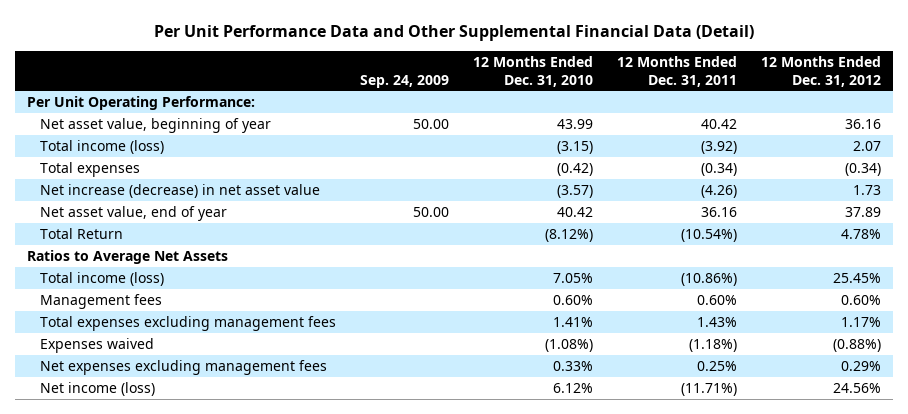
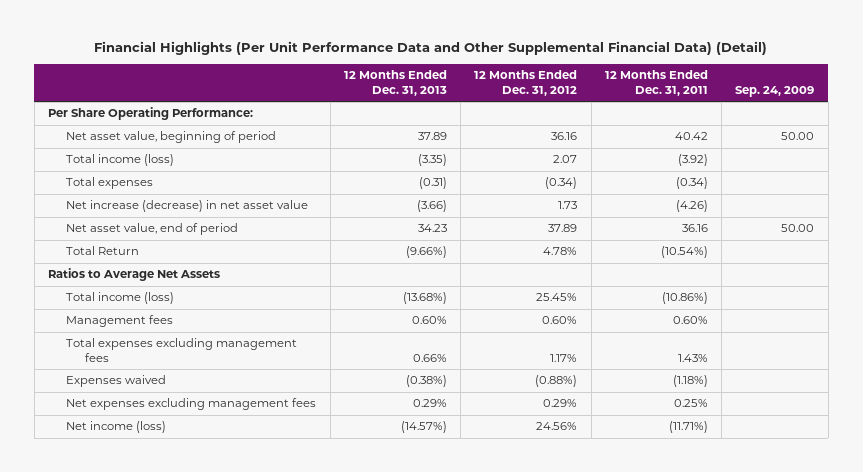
[154,25,755,42] Per Unit Performance Data and Other Supplemental Financial Data (Detail) -> [94,41,768,56] Financial Highlights (Per Unit Performance Data and Other Supplemental Financial Data) (Detail)
[473,55,594,87] 12 Months Ended Dec. 31, 2010 -> none
none -> [343,70,447,96] 12 Months Ended Dec. 31, 2013
[27,95,256,110] Per Unit Operating Performance: -> [48,107,254,121] Per Share Operating Performance:
[40,117,272,133] Net asset value, beginning of year -> [66,131,277,144] Net asset value, beginning of period
[40,205,228,221] Net asset value, end of year -> [66,223,239,236] Net asset value, end of period

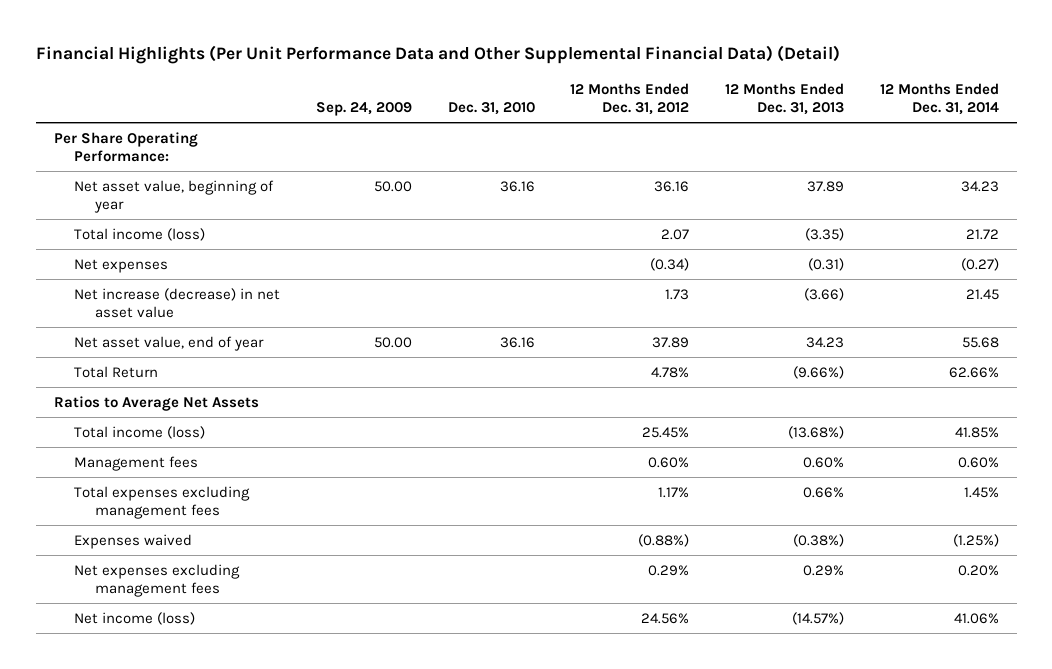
[604,70,708,96] 12 Months Ended Dec. 31, 2011 -> none
none -> [447,102,535,116] Dec. 31, 2010
none -> [879,83,999,116] 12 Months Ended Dec. 31, 2014
[66,131,277,144] Net asset value, beginning of period -> [74,179,275,213] Net asset value, beginning of year
[66,177,154,190] Total expenses -> [74,258,169,273] Net expenses
[66,223,239,236] Net asset value, end of period -> [74,335,265,351] Net asset value, end of year

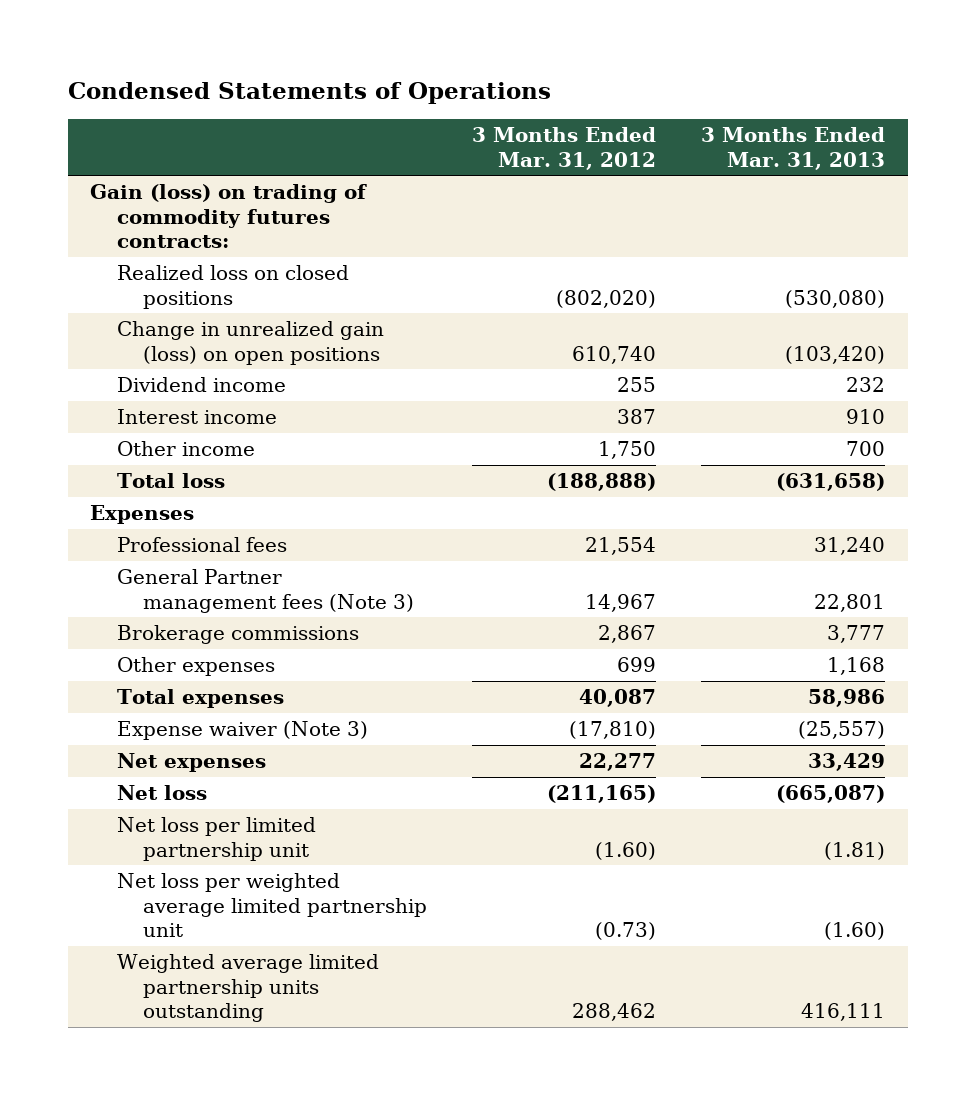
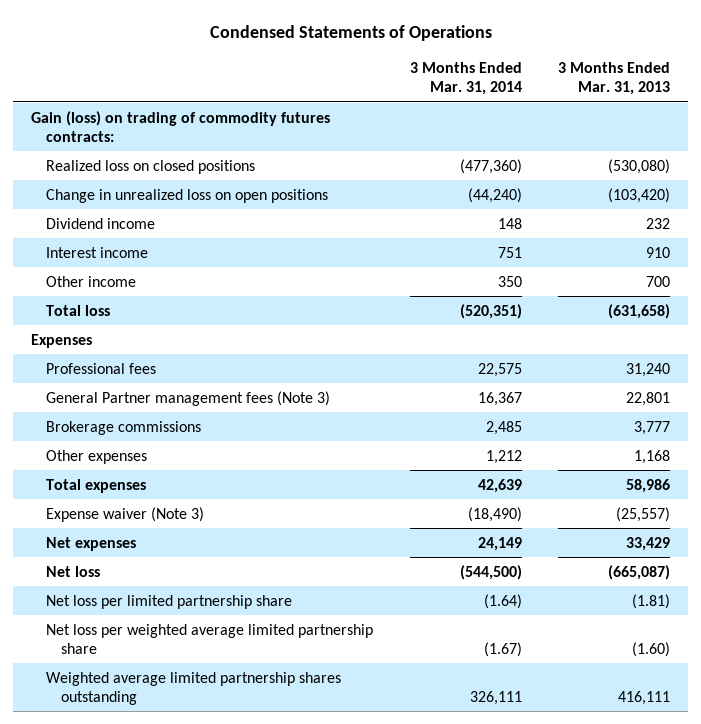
[472,127,657,170] 3 Months Ended Mar. 31, 2012 -> none
none -> [409,62,522,96] 3 Months Ended Mar. 31, 2014
[116,321,384,365] Change in unrealized gain (loss) on open positions -> [46,188,329,203] Change in unrealized loss on open positions
[116,817,316,861] Net loss per limited partnership unit -> [46,594,293,609] Net loss per limited partnership share
[116,873,428,938] Net loss per weighted average limited partnership unit -> [46,623,374,654] Net loss per weighted average limited partnership share
[116,954,379,1023] Weighted average limited partnership units outstanding -> [46,671,342,705] Weighted average limited partnership shares outstanding

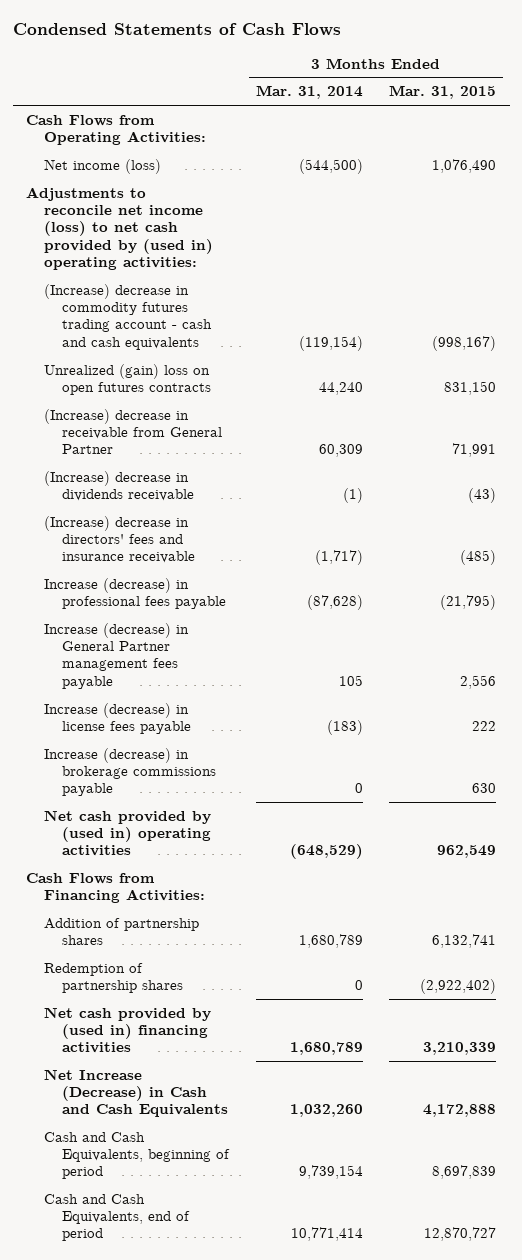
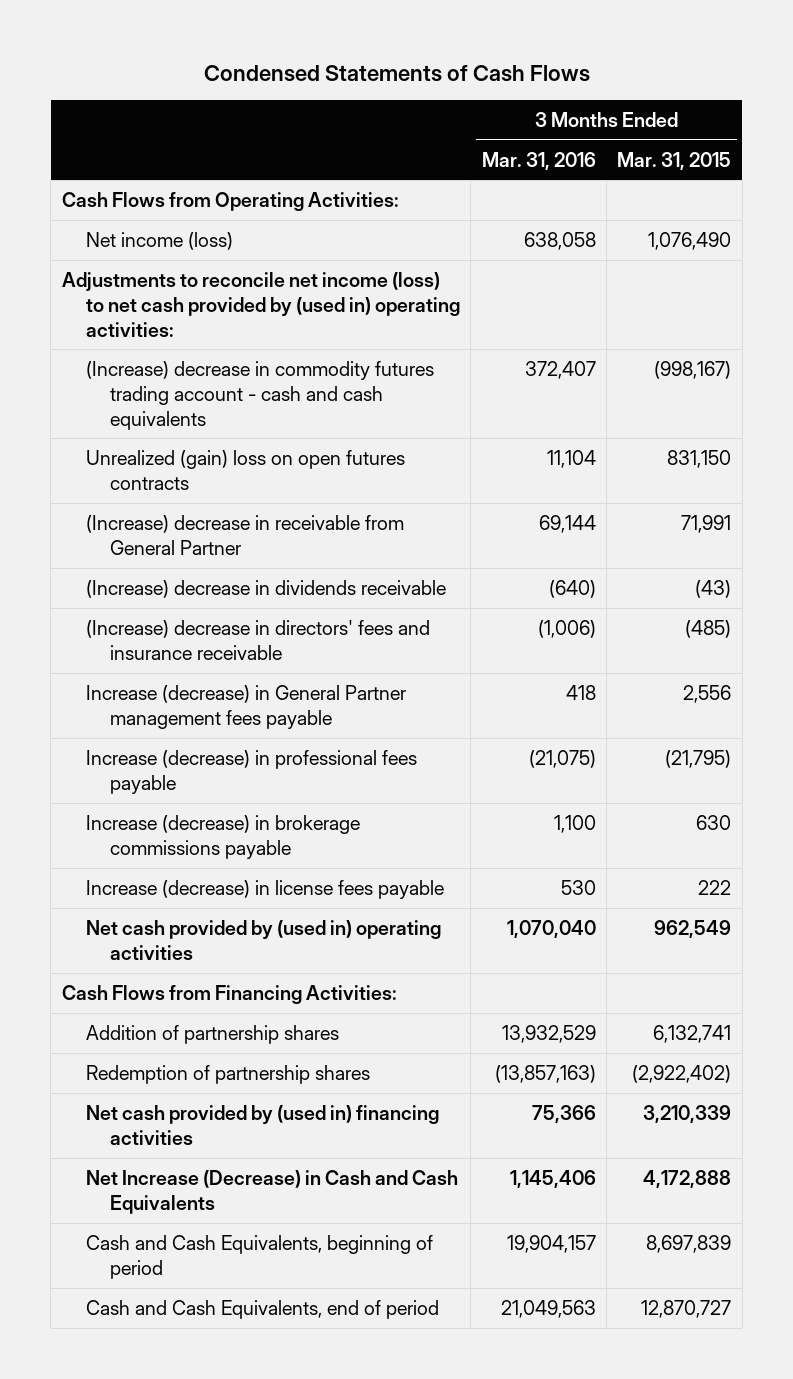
[255,85,363,100] Mar. 31, 2014 -> none
none -> [481,151,596,170] Mar. 31, 2016
[44,577,227,610] Increase (decrease) in professional fees payable -> [86,749,418,794] Increase (decrease) in professional fees payable
[44,702,192,735] Increase (decrease) in license fees payable -> [86,879,445,899] Increase (decrease) in license fees payable

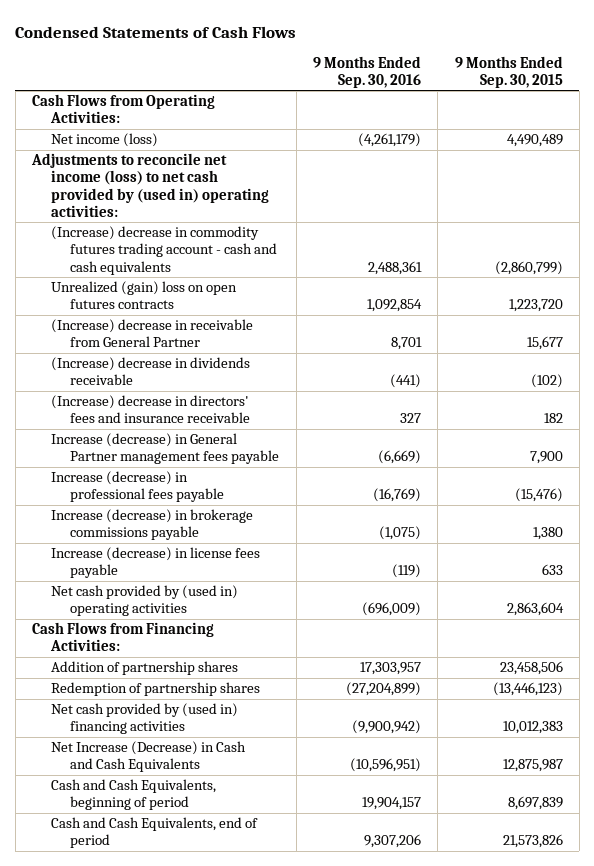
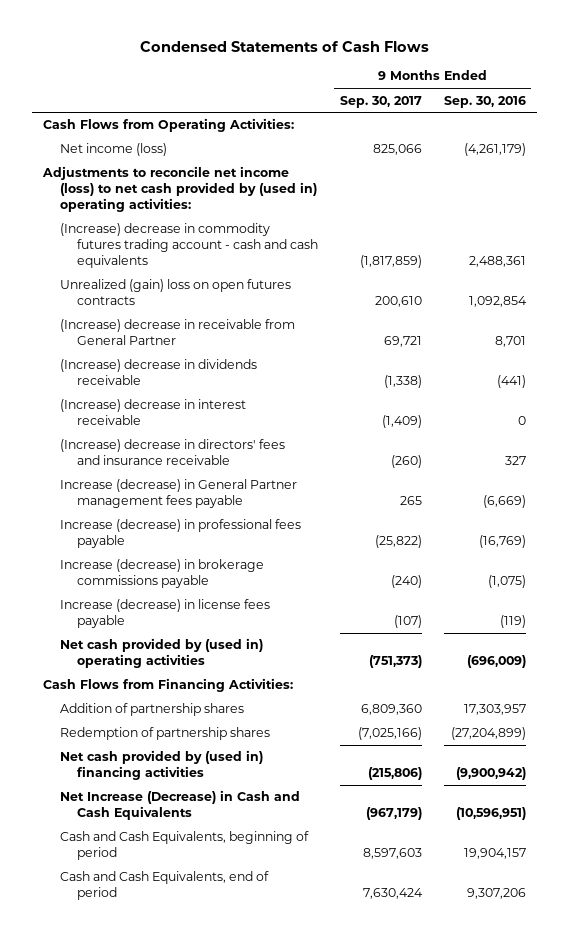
[454,55,563,88] 9 Months Ended Sep. 30, 2015 -> none
none -> [339,95,422,108] Sep. 30, 2017
none -> [60,399,247,426] (Increase) decrease in interest receivable

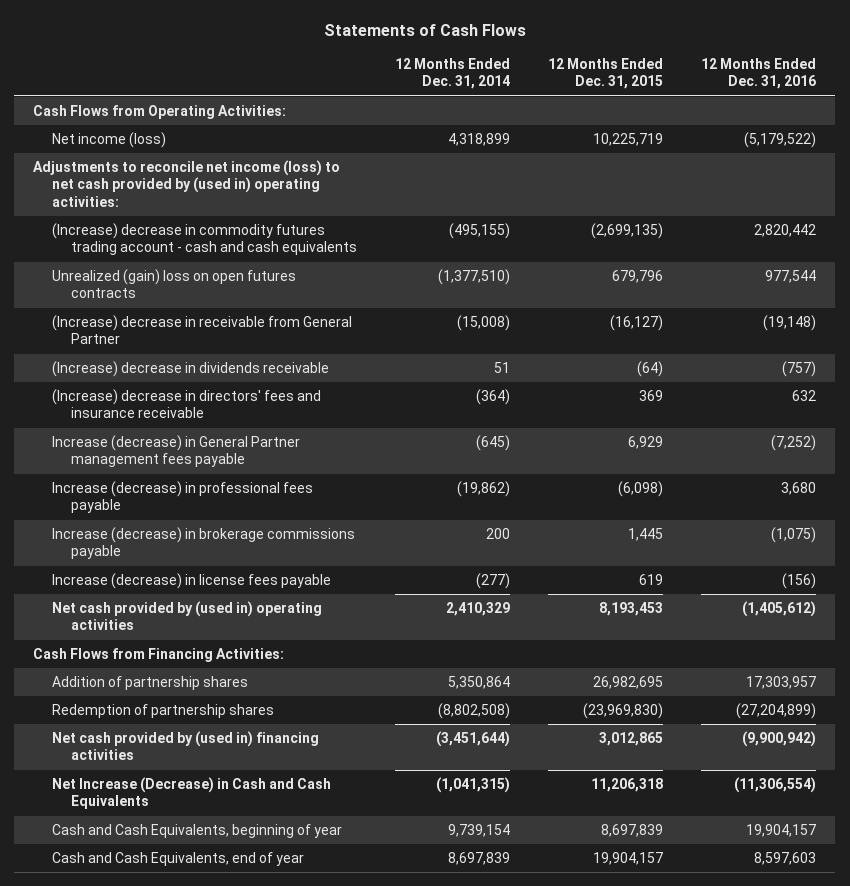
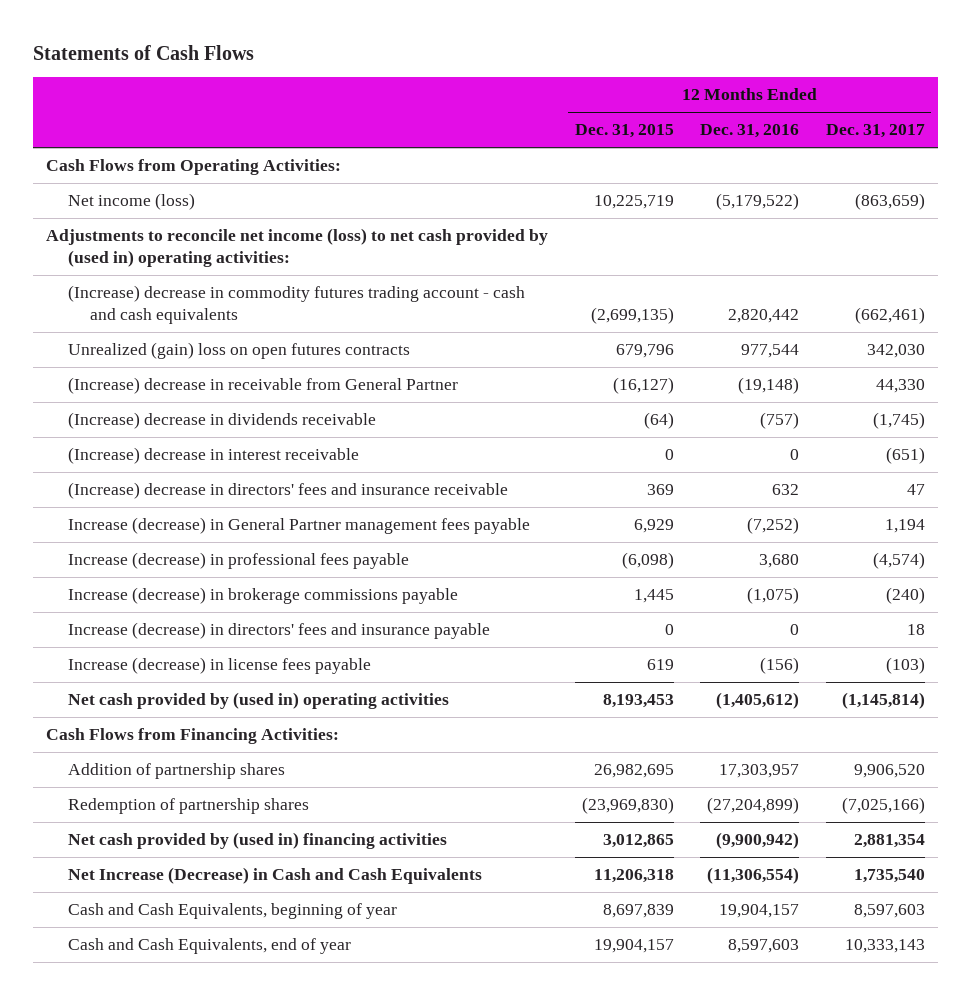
[394,58,510,90] 12 Months Ended Dec. 31, 2014 -> none
none -> [825,124,925,139] Dec. 31, 2017
none -> [68,447,360,465] (Increase) decrease in interest receivable
none -> [68,622,491,640] Increase (decrease) in directors' fees and insurance payable

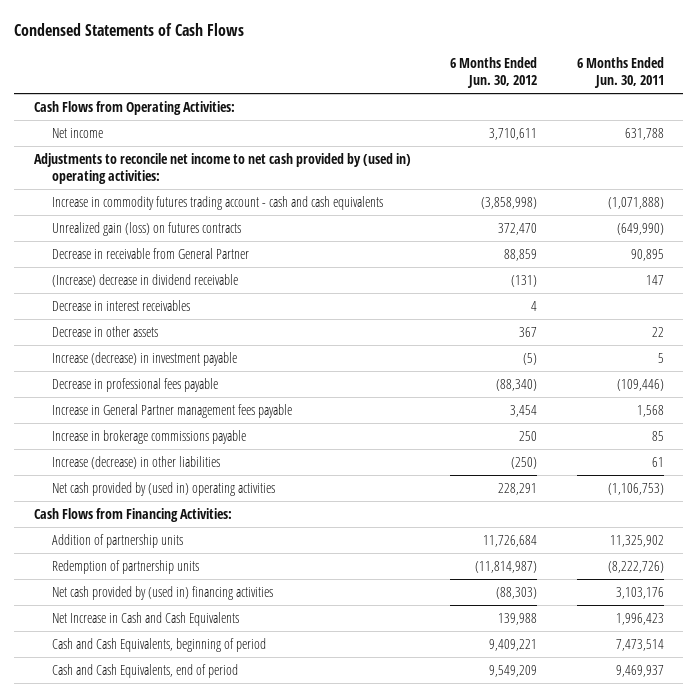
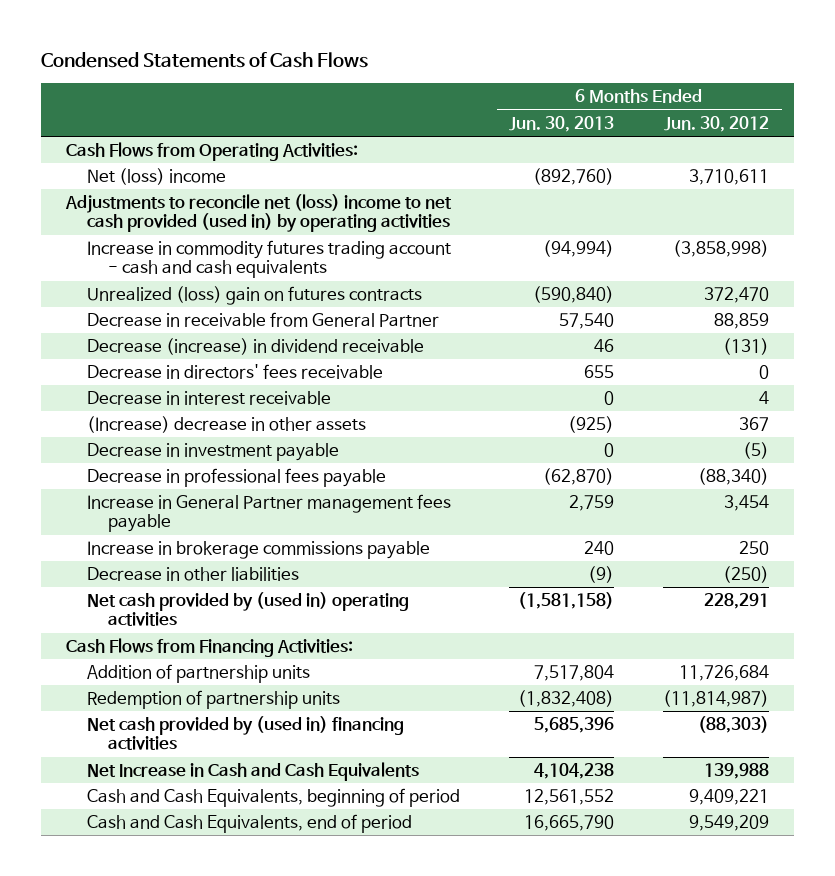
[576,56,664,89] 6 Months Ended Jun. 30, 2011 -> none
none -> [509,115,615,132] Jun. 30, 2013
[52,127,104,138] Net income -> [86,168,226,186] Net (loss) income
[34,152,412,185] Adjustments to reconcile net income to net cash provided by (used in) operating activities: -> [64,194,452,233] Adjustments to reconcile net (loss) income to net cash provided (used in) by operating activities
[52,221,242,236] Unrealized gain (loss) on futures contracts -> [86,286,422,306] Unrealized (loss) gain on futures contracts
[52,273,239,287] (Increase) decrease in dividend receivable -> [86,338,424,356] Decrease (increase) in dividend receivable
none -> [86,364,383,380] Decrease in directors' fees receivable
[52,299,191,311] Decrease in interest receivables -> [86,391,331,406] Decrease in interest receivable
[52,325,159,337] Decrease in other assets -> [86,416,366,434] (Increase) decrease in other assets
[52,351,238,366] Increase (decrease) in investment payable -> [86,443,339,462] Decrease in investment payable
[52,455,221,469] Increase (decrease) in other liabilities -> [86,567,299,582] Decrease in other liabilities

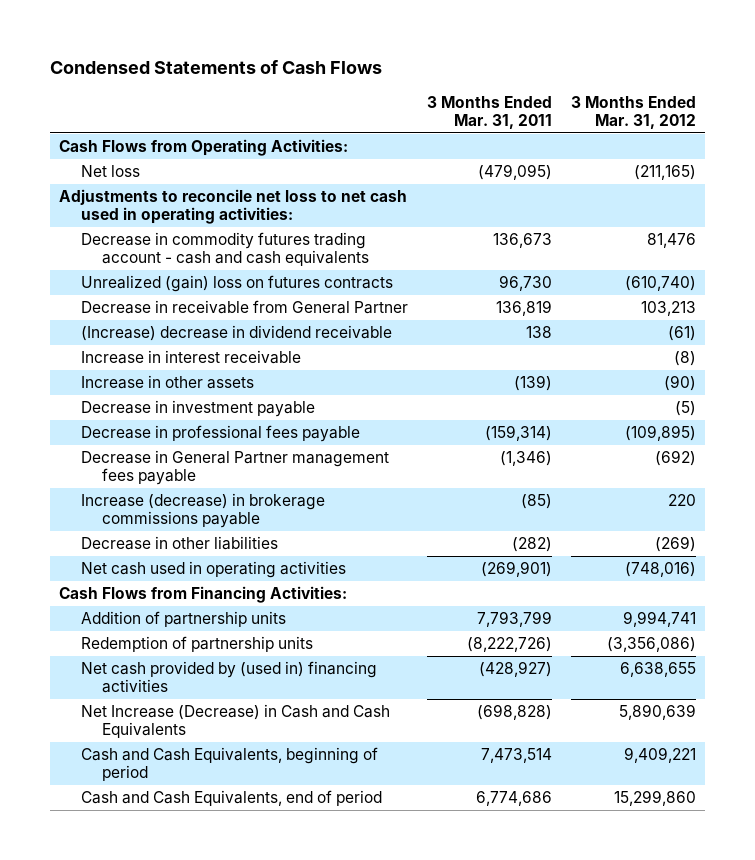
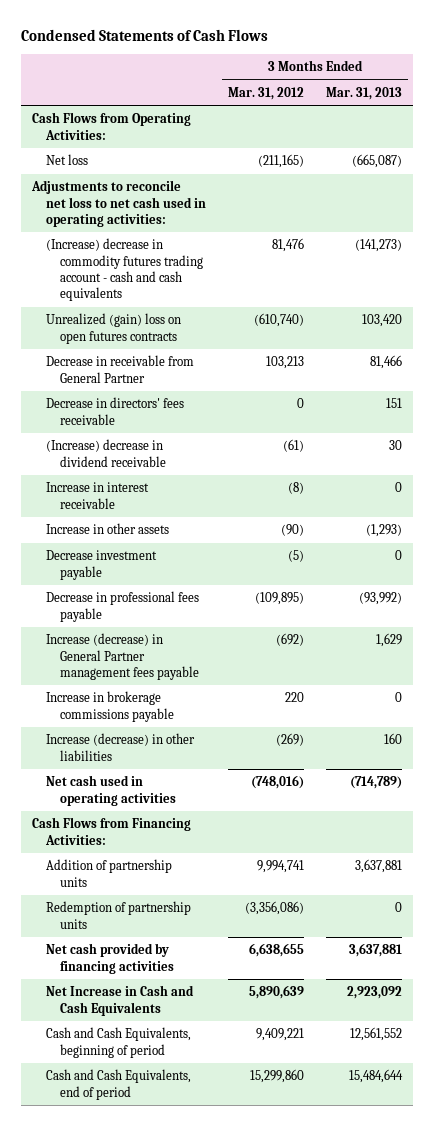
[426,95,552,129] 3 Months Ended Mar. 31, 2011 -> none
none -> [326,86,403,100] Mar. 31, 2013
[80,232,370,267] Decrease in commodity futures trading account - cash and cash equivalents -> [45,238,203,302] (Increase) decrease in commodity futures trading account - cash and cash equivalents
[80,275,393,293] Unrealized (gain) loss on futures contracts -> [45,313,181,344] Unrealized (gain) loss on open futures contracts
none -> [45,397,184,425] Decrease in directors' fees receivable
[80,400,315,418] Decrease in investment payable -> [45,550,157,580] Decrease investment payable
[80,450,389,486] Decrease in General Partner management fees payable -> [45,633,199,680] Increase (decrease) in General Partner management fees payable
[80,493,325,529] Increase (decrease) in brokerage commissions payable -> [45,691,174,722] Increase in brokerage commissions payable
[80,536,278,551] Decrease in other liabilities -> [45,733,195,761] Increase (decrease) in other liabilities
[80,661,377,694] Net cash provided by (used in) financing activities -> [45,943,174,974] Net cash provided by financing activities
[80,704,390,739] Net Increase (Decrease) in Cash and Cash Equivalents -> [45,985,194,1016] Net Increase in Cash and Cash Equivalents

